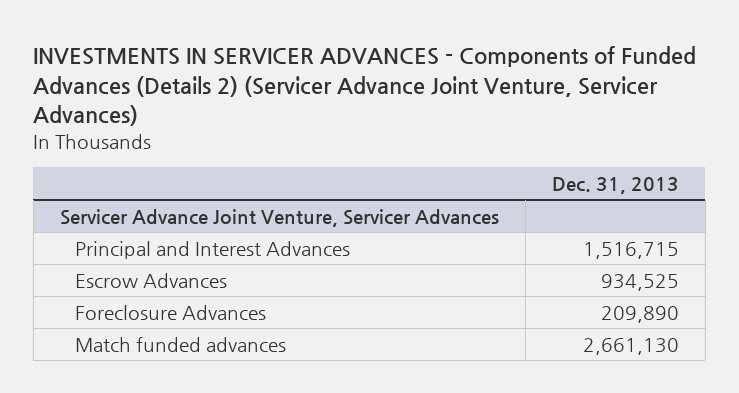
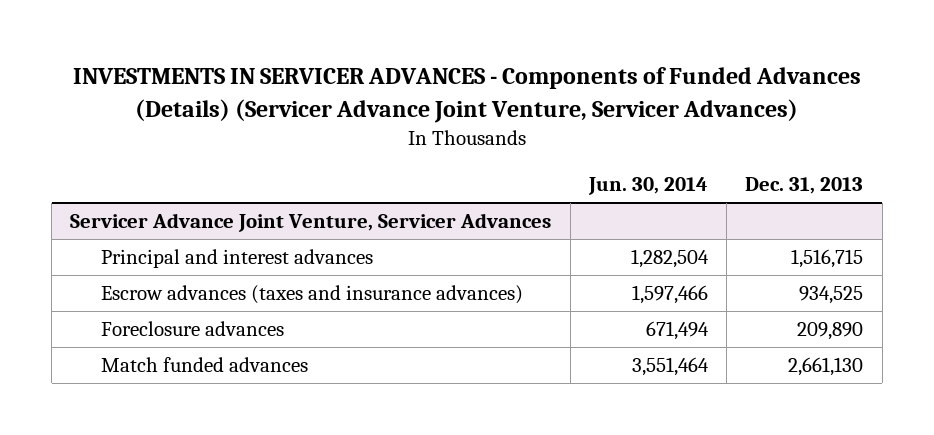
[33,46,697,127] INVESTMENTS IN SERVICER ADVANCES - Components of Funded Advances (Details 2) (Servicer Advance Joint Venture, Servicer Advances) -> [72,67,861,123] INVESTMENTS IN SERVICER ADVANCES - Components of Funded Advances (Details) (Servicer Advance Joint Venture, Servicer Advances)
none -> [587,177,708,196] Jun. 30, 2014
[75,240,351,259] Principal and Interest Advances -> [100,249,373,269] Principal and interest advances
[75,272,228,288] Escrow Advances -> [100,285,523,305] Escrow advances (taxes and insurance advances)
[75,304,267,320] Foreclosure Advances -> [100,321,284,337] Foreclosure advances

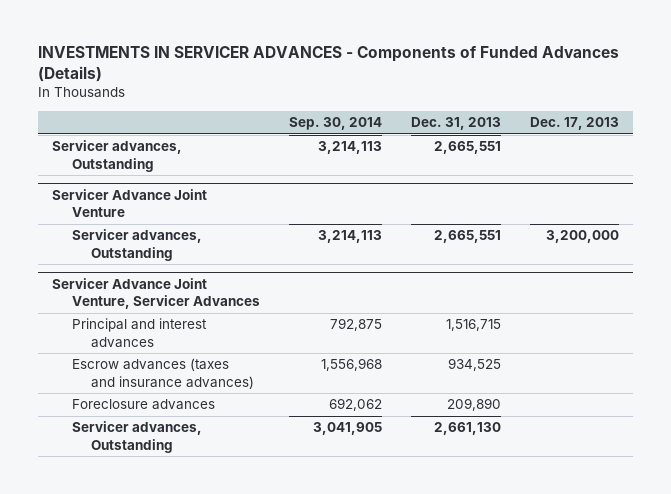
[72,67,861,123] INVESTMENTS IN SERVICER ADVANCES - Components of Funded Advances (Details) (Servicer Advance Joint Venture, Servicer Advances) -> [37,46,619,83] INVESTMENTS IN SERVICER ADVANCES - Components of Funded Advances (Details)
[587,177,708,196] Jun. 30, 2014 -> none
none -> [288,117,382,131] Sep. 30, 2014
none -> [529,117,619,131] Dec. 17, 2013
none -> [52,140,183,172] Servicer advances, Outstanding
none -> [52,189,208,218] Servicer Advance Joint Venture
none -> [71,229,202,261] Servicer advances, Outstanding
[100,357,308,373] Match funded advances -> [71,421,202,453] Servicer advances, Outstanding

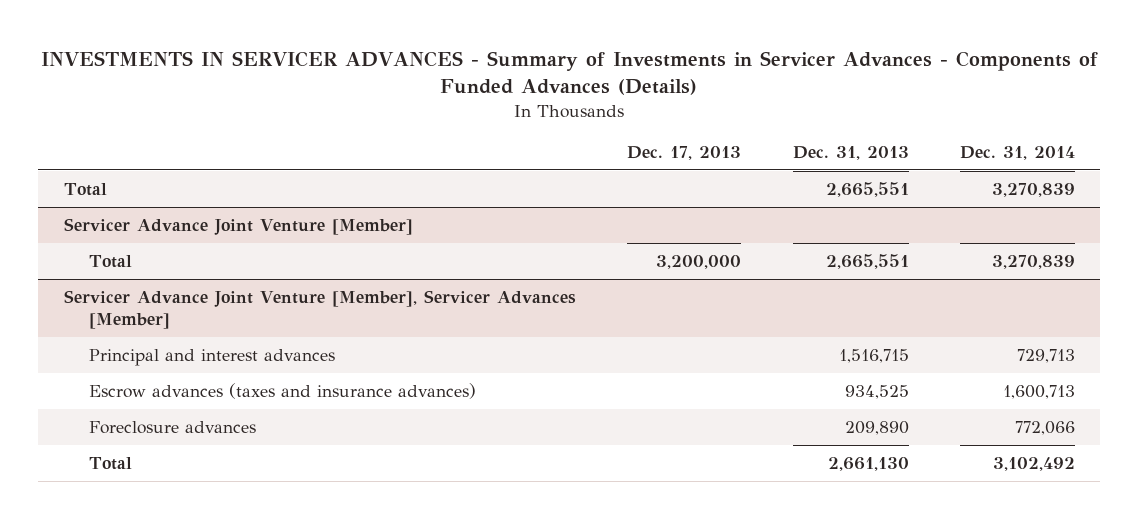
[37,46,619,83] INVESTMENTS IN SERVICER ADVANCES - Components of Funded Advances (Details) -> [41,50,1099,95] INVESTMENTS IN SERVICER ADVANCES - Summary of Investments in Servicer Advances - Components of Funded Advances (Details)
[288,117,382,131] Sep. 30, 2014 -> none
none -> [959,145,1075,160] Dec. 31, 2014
[52,140,183,172] Servicer advances, Outstanding -> [64,182,108,196] Total
[52,189,208,218] Servicer Advance Joint Venture -> [64,217,414,235] Servicer Advance Joint Venture [Member]
[71,229,202,261] Servicer advances, Outstanding -> [88,254,132,268] Total
[52,278,260,310] Servicer Advance Joint Venture, Servicer Advances -> [64,289,577,330] Servicer Advance Joint Venture [Member], Servicer Advances [Member]
[71,421,202,453] Servicer advances, Outstanding -> [88,456,132,470] Total

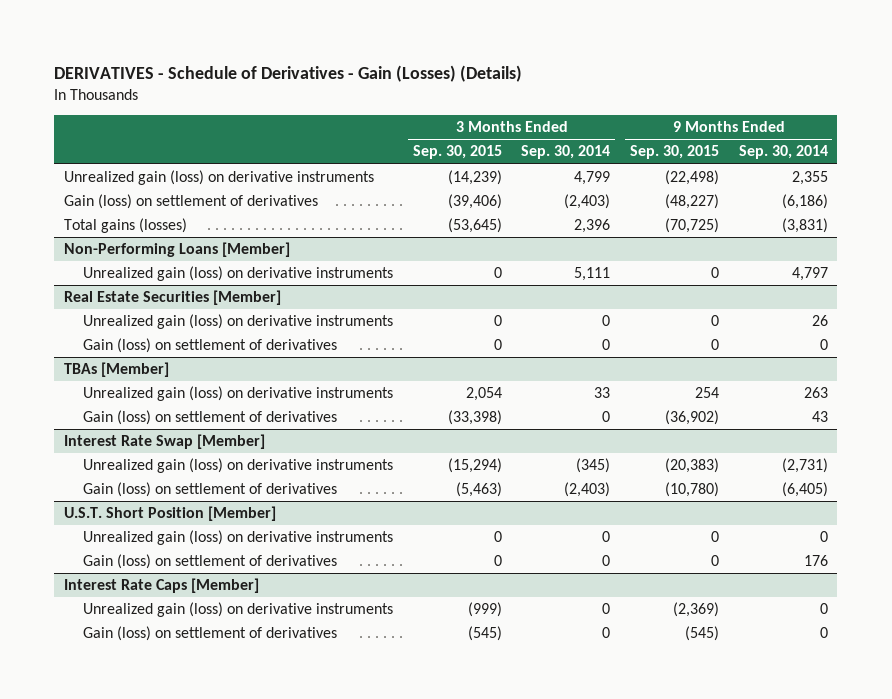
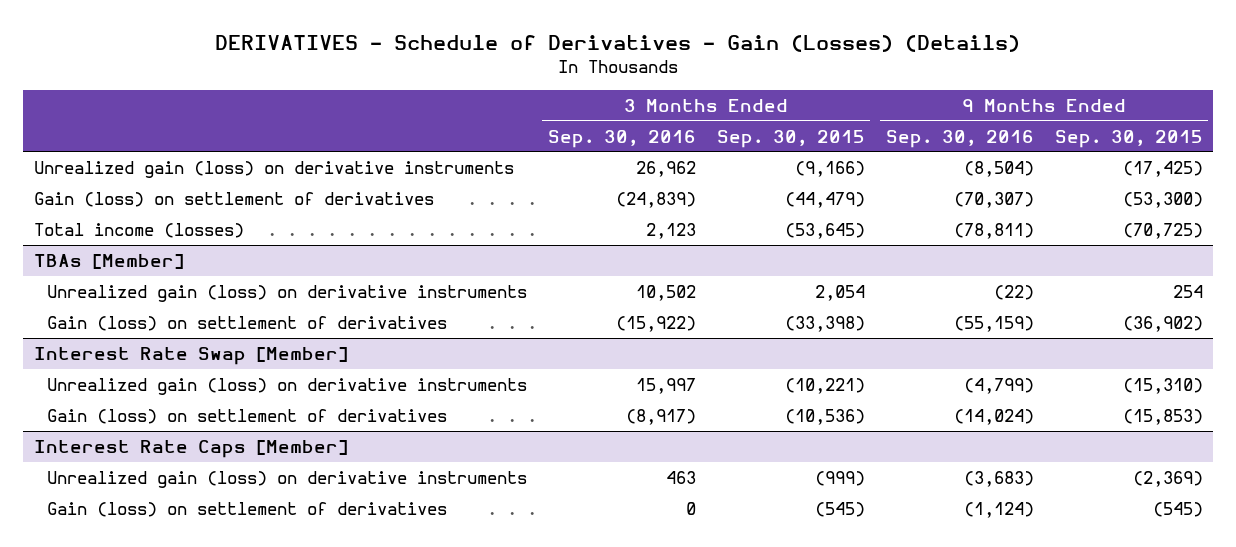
[521,145,611,160] Sep. 30, 2014 -> none
[738,145,828,160] Sep. 30, 2014 -> none
none -> [547,129,696,148] Sep. 30, 2016
none -> [885,129,1034,148] Sep. 30, 2016
[64,242,291,258] Non-Performing Loans [Member] -> none
[83,266,394,282] Unrealized gain (loss) on derivative instruments -> none
[64,290,282,306] Real Estate Securities [Member] -> none
[83,314,394,330] Unrealized gain (loss) on derivative instruments -> none
[83,338,338,354] Gain (loss) on settlement of derivatives -> none
[447,170,502,186] (14,239) -> [794,160,865,177] (9,166)
[664,170,719,186] (22,498) -> [1122,160,1203,177] (17,425)
[447,194,502,210] (39,406) -> [784,191,865,208] (44,479)
[664,194,719,210] (48,227) -> [1122,191,1203,208] (53,300)
[64,218,188,234] Total gains (losses) -> [33,222,244,238] Total income (losses)
[64,506,277,522] U.S.T. Short Position [Member] -> none
[83,530,394,546] Unrealized gain (loss) on derivative instruments -> none
[83,554,338,570] Gain (loss) on settlement of derivatives -> none
[447,458,502,474] (15,294) -> [784,377,865,394] (10,221)
[664,458,719,474] (20,383) -> [1122,377,1203,394] (15,310)
[455,482,502,498] (5,463) -> [784,408,865,425] (10,536)
[664,482,719,498] (10,780) -> [1122,408,1203,425] (15,853)

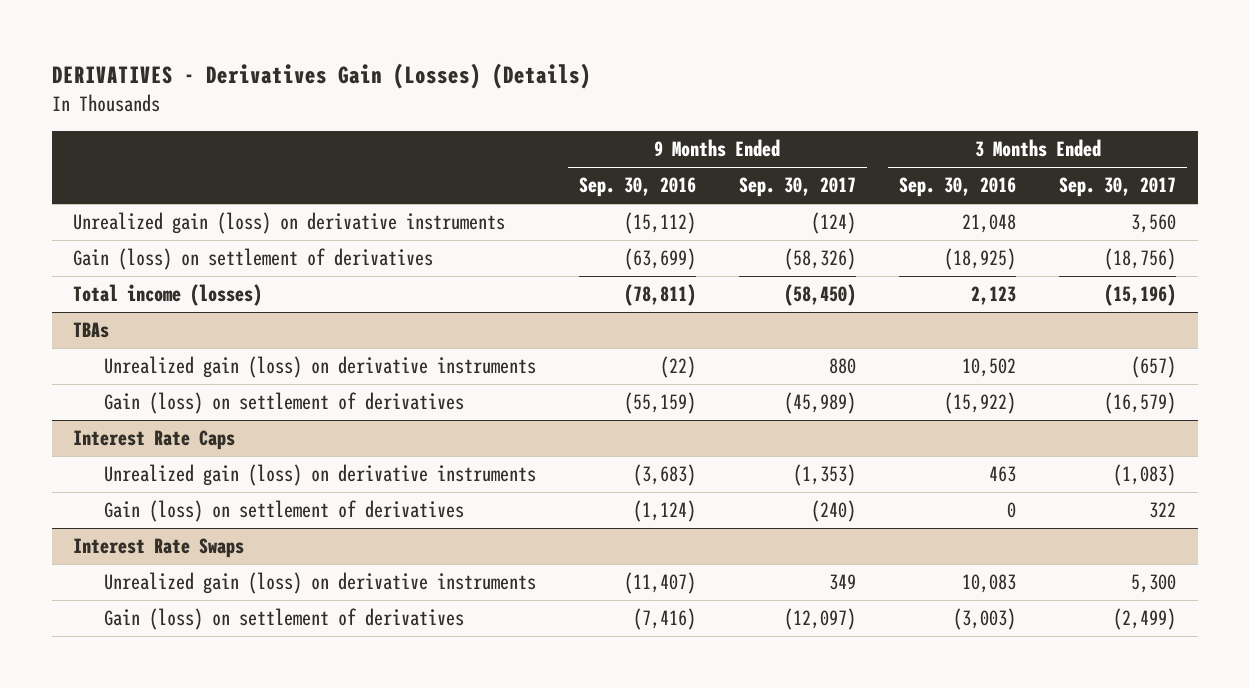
[215,34,1021,52] DERIVATIVES - Schedule of Derivatives - Gain (Losses) (Details) -> [51,63,591,90] DERIVATIVES - Derivatives Gain (Losses) (Details)
[716,129,865,148] Sep. 30, 2015 -> none
[1054,129,1203,148] Sep. 30, 2015 -> none
none -> [738,177,856,198] Sep. 30, 2017
none -> [1059,177,1177,198] Sep. 30, 2017
[635,160,696,177] 26,962 -> [962,214,1017,234] 21,048
[963,160,1034,177] (8,504) -> [623,212,696,235] (15,112)
[615,191,696,208] (24,839) -> [944,248,1017,271] (18,925)
[953,191,1034,208] (70,307) -> [623,248,696,271] (63,699)
[33,253,184,269] TBAs [Member] -> [73,322,110,339] TBAs
[33,346,348,365] Interest Rate Swap [Member] -> none
[46,377,527,395] Unrealized gain (loss) on derivative instruments -> none
[46,408,447,424] Gain (loss) on settlement of derivatives -> none
[33,439,348,458] Interest Rate Caps [Member] -> [73,430,236,451] Interest Rate Caps
none -> [73,538,245,559] Interest Rate Swaps
none -> [103,572,536,595] Unrealized gain (loss) on derivative instruments
none -> [103,608,464,631] Gain (loss) on settlement of derivatives

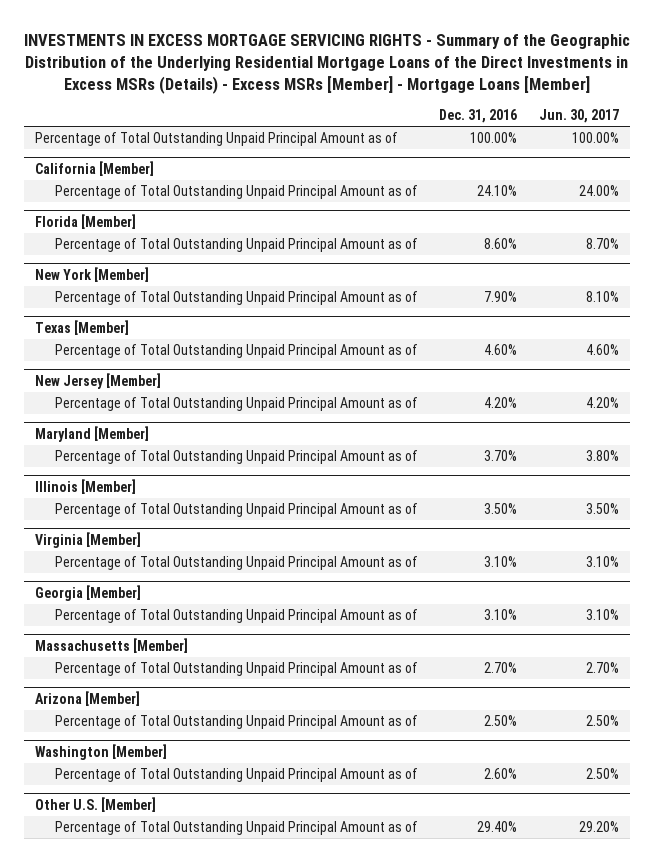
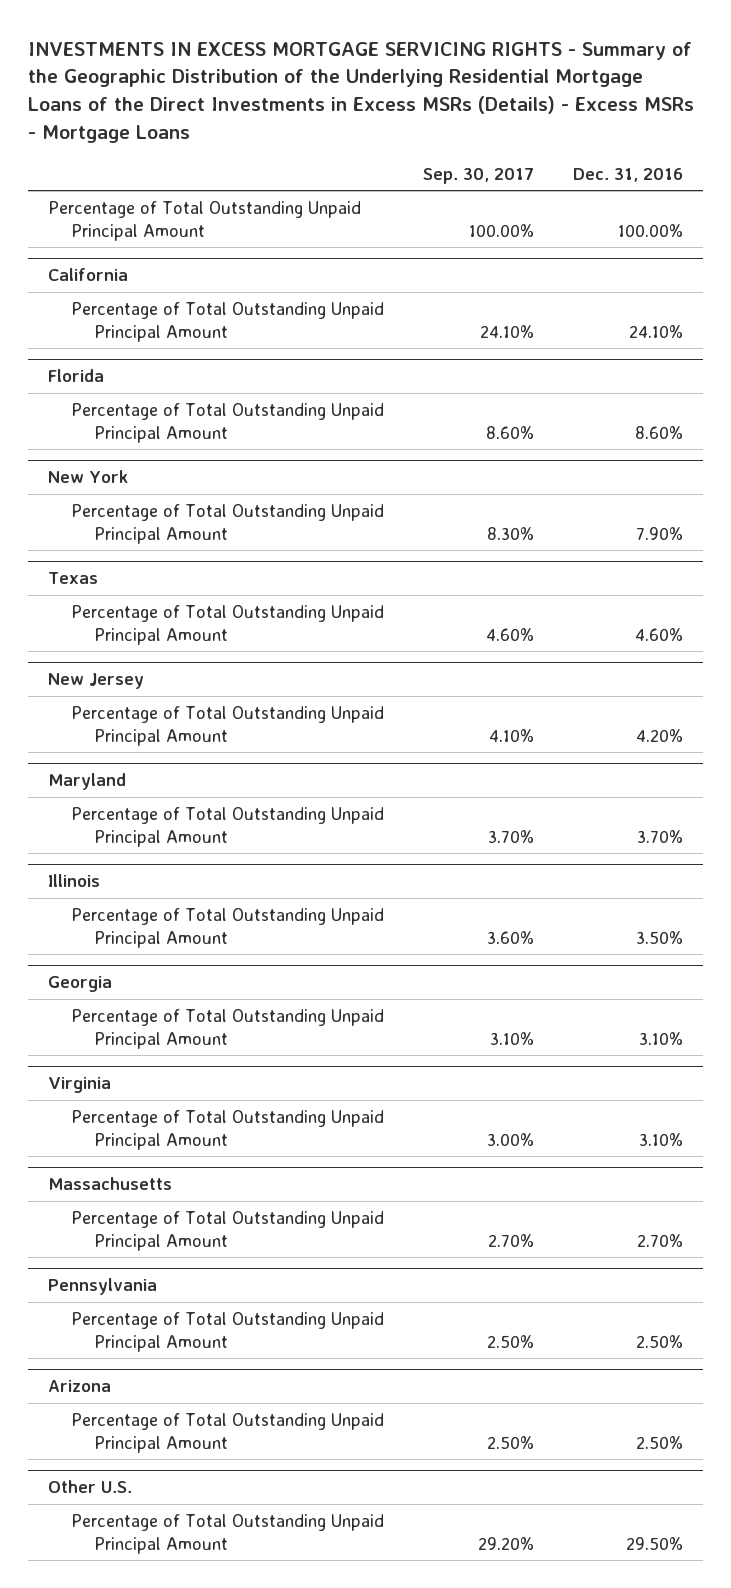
[24,33,631,94] INVESTMENTS IN EXCESS MORTGAGE SERVICING RIGHTS - Summary of the Geographic Distribution of the Underlying Residential Mortgage Loans of the Direct Investments in Excess MSRs (Details) - Excess MSRs [Member] - Mortgage Loans [Member] -> [28,41,695,143] INVESTMENTS IN EXCESS MORTGAGE SERVICING RIGHTS - Summary of the Geographic Distribution of the Underlying Residential Mortgage Loans of the Direct Investments in Excess MSRs (Details) - Excess MSRs - Mortgage Loans
[539,109,620,124] Jun. 30, 2017 -> none
none -> [423,167,535,184] Sep. 30, 2017
[34,132,398,147] Percentage of Total Outstanding Unpaid Principal Amount as of -> [47,200,361,241] Percentage of Total Outstanding Unpaid Principal Amount
[34,160,154,176] California [Member] -> [47,268,128,282] California
[54,185,418,200] Percentage of Total Outstanding Unpaid Principal Amount as of -> [70,301,384,342] Percentage of Total Outstanding Unpaid Principal Amount
[34,213,136,229] Florida [Member] -> [47,369,104,383] Florida
[54,238,418,253] Percentage of Total Outstanding Unpaid Principal Amount as of -> [70,402,384,443] Percentage of Total Outstanding Unpaid Principal Amount
[34,266,149,282] New York [Member] -> [47,470,128,484] New York
[54,291,418,306] Percentage of Total Outstanding Unpaid Principal Amount as of -> [70,503,384,544] Percentage of Total Outstanding Unpaid Principal Amount
[34,319,129,335] Texas [Member] -> [47,572,98,585] Texas
[54,344,418,359] Percentage of Total Outstanding Unpaid Principal Amount as of -> [70,604,384,645] Percentage of Total Outstanding Unpaid Principal Amount
[34,372,161,389] New Jersey [Member] -> [47,673,144,690] New Jersey
[54,397,418,412] Percentage of Total Outstanding Unpaid Principal Amount as of -> [70,705,384,746] Percentage of Total Outstanding Unpaid Principal Amount
[34,425,149,442] Maryland [Member] -> [47,773,126,791] Maryland
[54,450,418,465] Percentage of Total Outstanding Unpaid Principal Amount as of -> [70,806,384,847] Percentage of Total Outstanding Unpaid Principal Amount
[34,478,136,494] Illinois [Member] -> [47,874,100,888] Illinois
[54,503,418,518] Percentage of Total Outstanding Unpaid Principal Amount as of -> [70,907,384,948] Percentage of Total Outstanding Unpaid Principal Amount
[34,531,141,548] Virginia [Member] -> [47,976,112,993] Georgia
[54,556,418,571] Percentage of Total Outstanding Unpaid Principal Amount as of -> [70,1008,384,1049] Percentage of Total Outstanding Unpaid Principal Amount
[34,584,141,601] Georgia [Member] -> [47,1077,111,1094] Virginia
[54,609,418,624] Percentage of Total Outstanding Unpaid Principal Amount as of -> [70,1109,384,1150] Percentage of Total Outstanding Unpaid Principal Amount
[34,637,188,653] Massachusetts [Member] -> [47,1177,172,1191] Massachusetts
[54,662,418,677] Percentage of Total Outstanding Unpaid Principal Amount as of -> [70,1210,384,1251] Percentage of Total Outstanding Unpaid Principal Amount
[34,690,140,706] Arizona [Member] -> [47,1278,157,1296] Pennsylvania
[54,715,418,730] Percentage of Total Outstanding Unpaid Principal Amount as of -> [70,1311,384,1352] Percentage of Total Outstanding Unpaid Principal Amount
[34,743,167,760] Washington [Member] -> [47,1380,111,1393] Arizona
[54,768,418,783] Percentage of Total Outstanding Unpaid Principal Amount as of -> [70,1412,384,1453] Percentage of Total Outstanding Unpaid Principal Amount
[484,768,518,780] 2.60% -> [636,1435,684,1449] 2.50%
[34,796,156,812] Other U.S. [Member] -> [47,1480,132,1494] Other U.S.
[54,821,418,836] Percentage of Total Outstanding Unpaid Principal Amount as of -> [70,1513,384,1554] Percentage of Total Outstanding Unpaid Principal Amount
[477,821,518,833] 29.40% -> [626,1536,684,1550] 29.50%

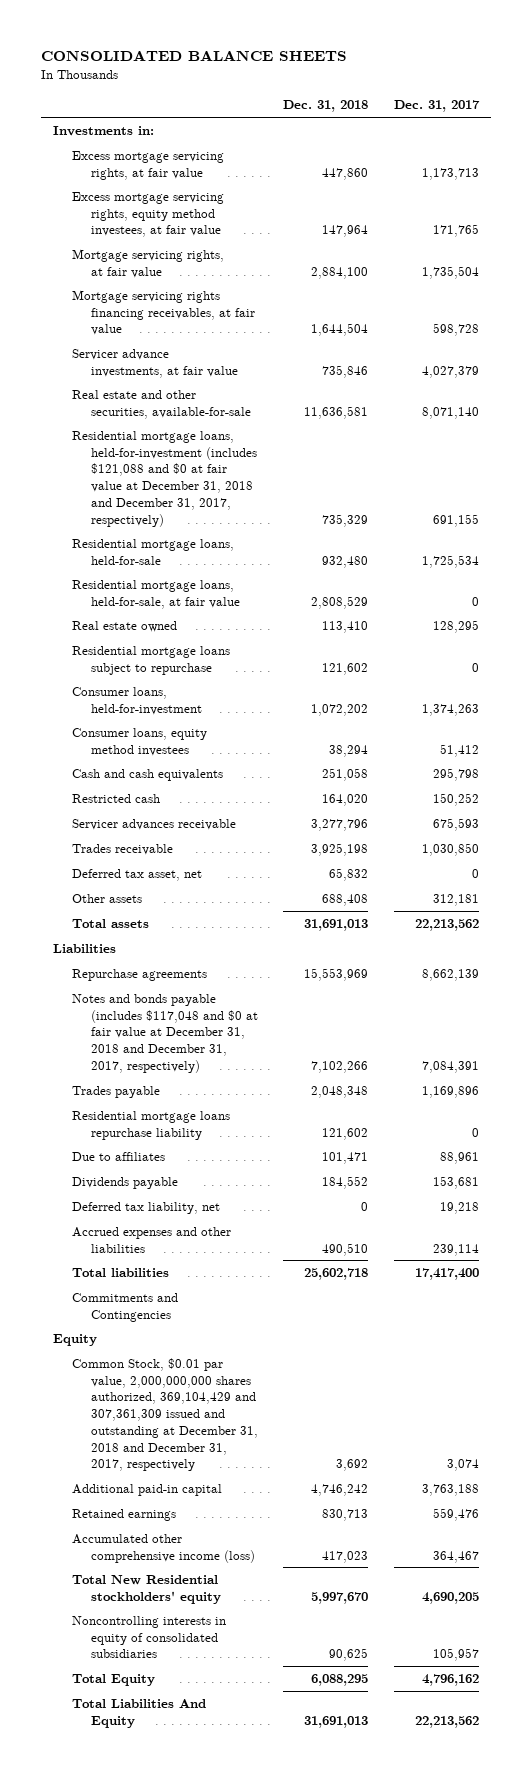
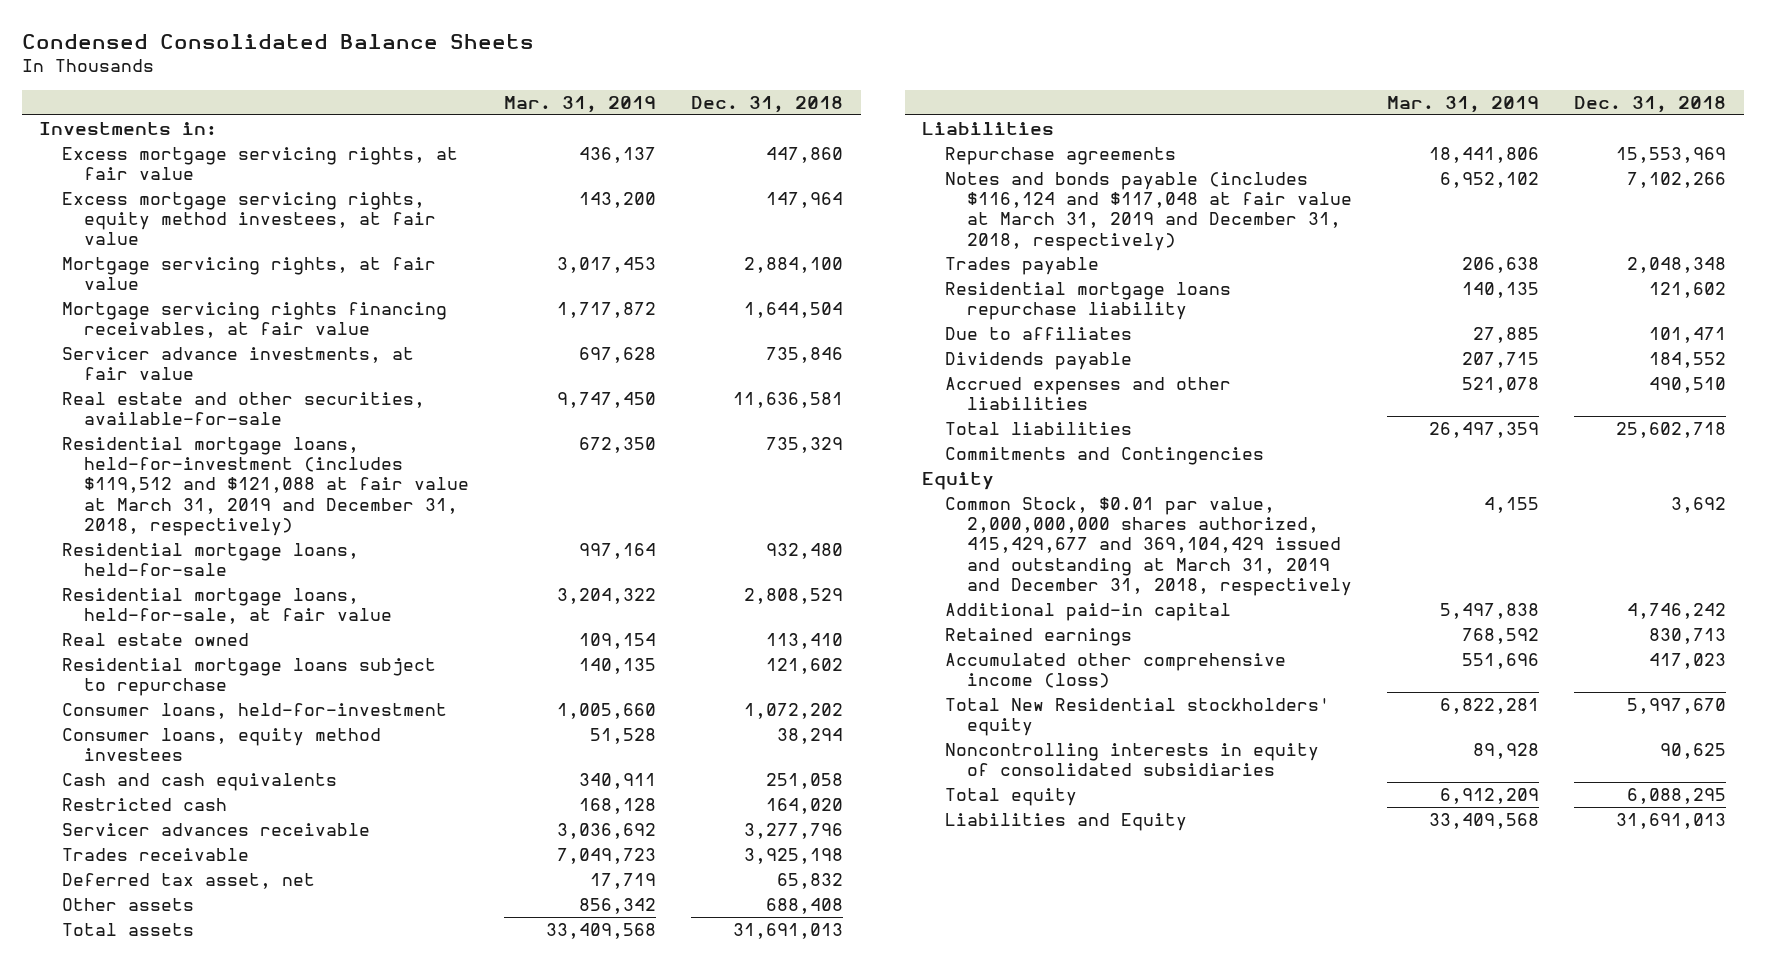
[40,50,347,62] CONSOLIDATED BALANCE SHEETS -> [21,33,534,49] Condensed Consolidated Balance Sheets
[393,100,480,113] Dec. 31, 2017 -> none
none -> [504,95,657,113] Mar. 31, 2019
[72,430,257,527] Residential mortgage loans, held-for-investment (includes $121,088 and $0 at fair value at December 31, 2018 and December 31, 2017, respectively) -> [61,437,469,536] Residential mortgage loans, held-for-investment (includes $119,512 and $121,088 at fair value at March 31, 2019 and December 31, 2018, respectively)
[72,993,258,1073] Notes and bonds payable (includes $117,048 and $0 at fair value at December 31, 2018 and December 31, 2017, respectively) -> [944,172,1352,251] Notes and bonds payable (includes $116,124 and $117,048 at fair value at March 31, 2019 and December 31, 2018, respectively)
[72,1201,221,1214] Deferred tax liability, net -> none
[72,1357,258,1472] Common Stock, $0.01 par value, 2,000,000,000 shares authorized, 369,104,429 and 307,361,309 issued and outstanding at December 31, 2018 and December 31, 2017, respectively -> [944,497,1352,596] Common Stock, $0.01 par value, 2,000,000,000 shares authorized, 415,429,677 and 369,104,429 issued and outstanding at March 31, 2019 and December 31, 2018, respectively
[72,1673,156,1686] Total Equity -> [944,788,1077,807] Total equity
[72,1698,207,1728] Total Liabilities And Equity -> [944,813,1187,832] Liabilities and Equity

